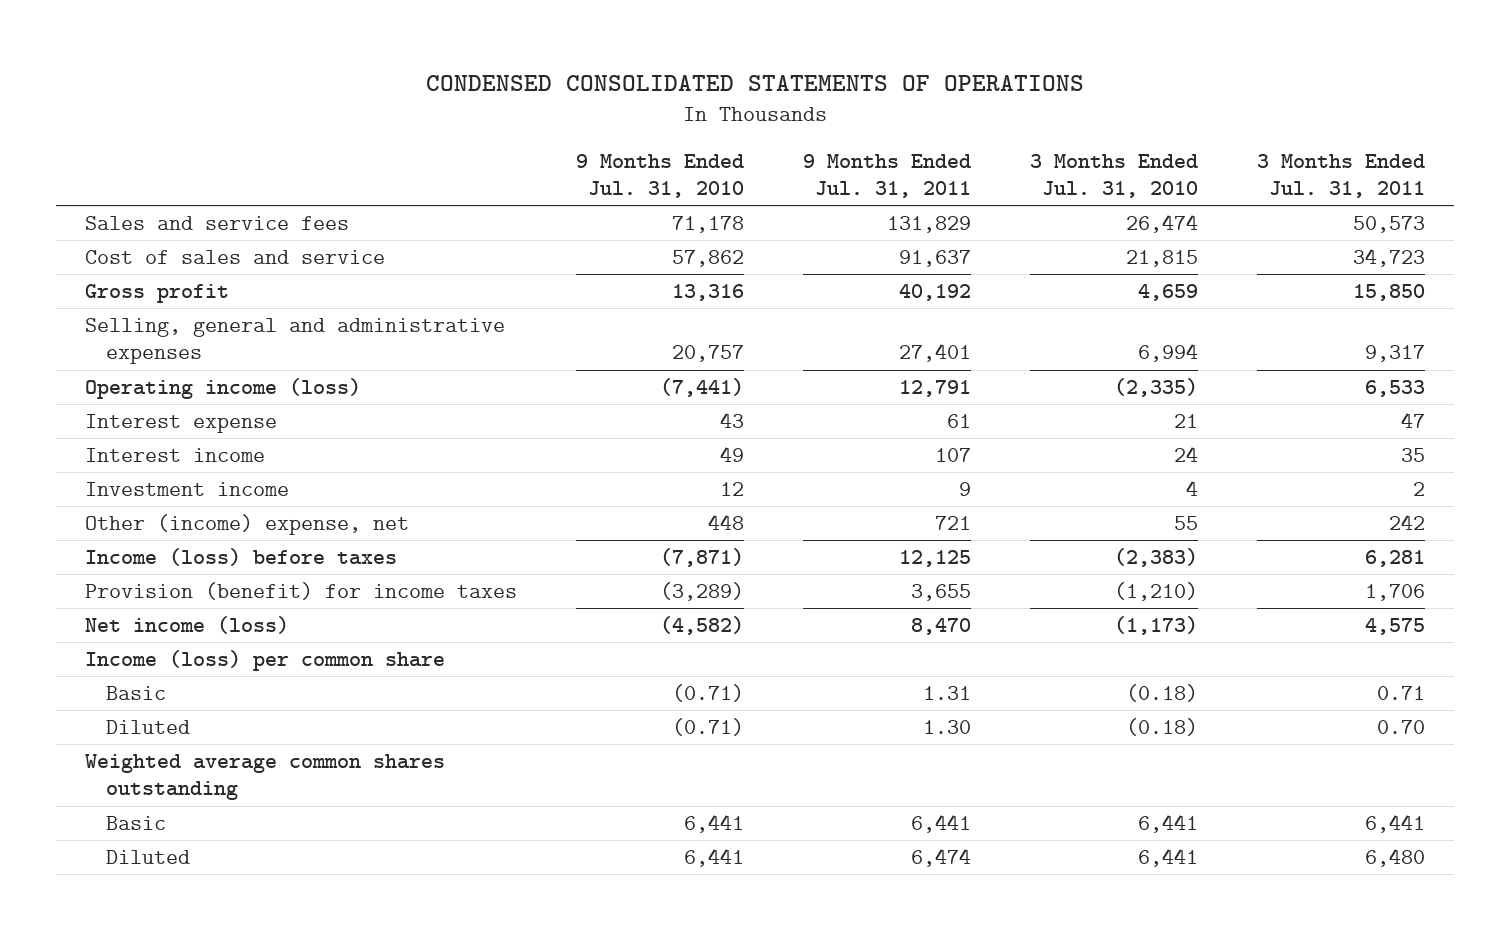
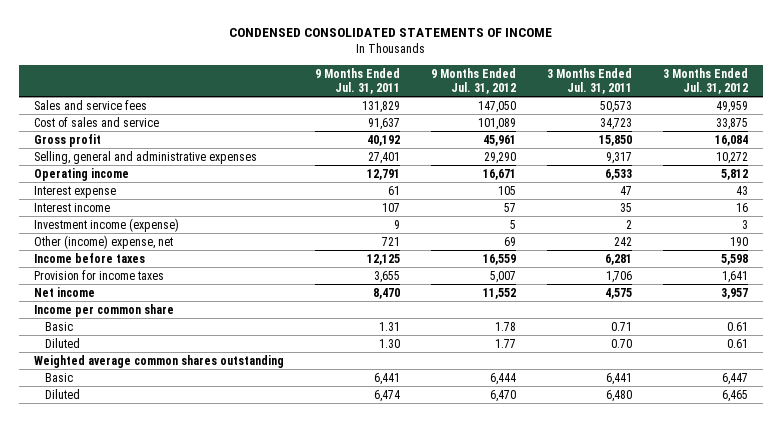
[426,74,1085,91] CONDENSED CONSOLIDATED STATEMENTS OF OPERATIONS -> [229,27,553,37] CONDENSED CONSOLIDATED STATEMENTS OF INCOME
[576,153,745,198] 9 Months Ended Jul. 31, 2010 -> none
[1030,153,1199,198] 3 Months Ended Jul. 31, 2010 -> none
none -> [431,67,517,94] 9 Months Ended Jul. 31, 2012
none -> [662,67,748,94] 3 Months Ended Jul. 31, 2012
[85,378,362,400] Operating income (loss) -> [34,167,130,181] Operating income
[85,482,290,497] Investment income -> [34,217,180,232] Investment income (expense)
[85,548,398,567] Income (loss) before taxes -> [34,252,146,263] Income before taxes
[85,582,518,601] Provision (benefit) for income taxes -> [34,269,165,280] Provision for income taxes
[85,616,290,635] Net income (loss) -> [34,286,96,297] Net income
[85,650,446,672] Income (loss) per common share -> [34,303,175,317] Income per common share

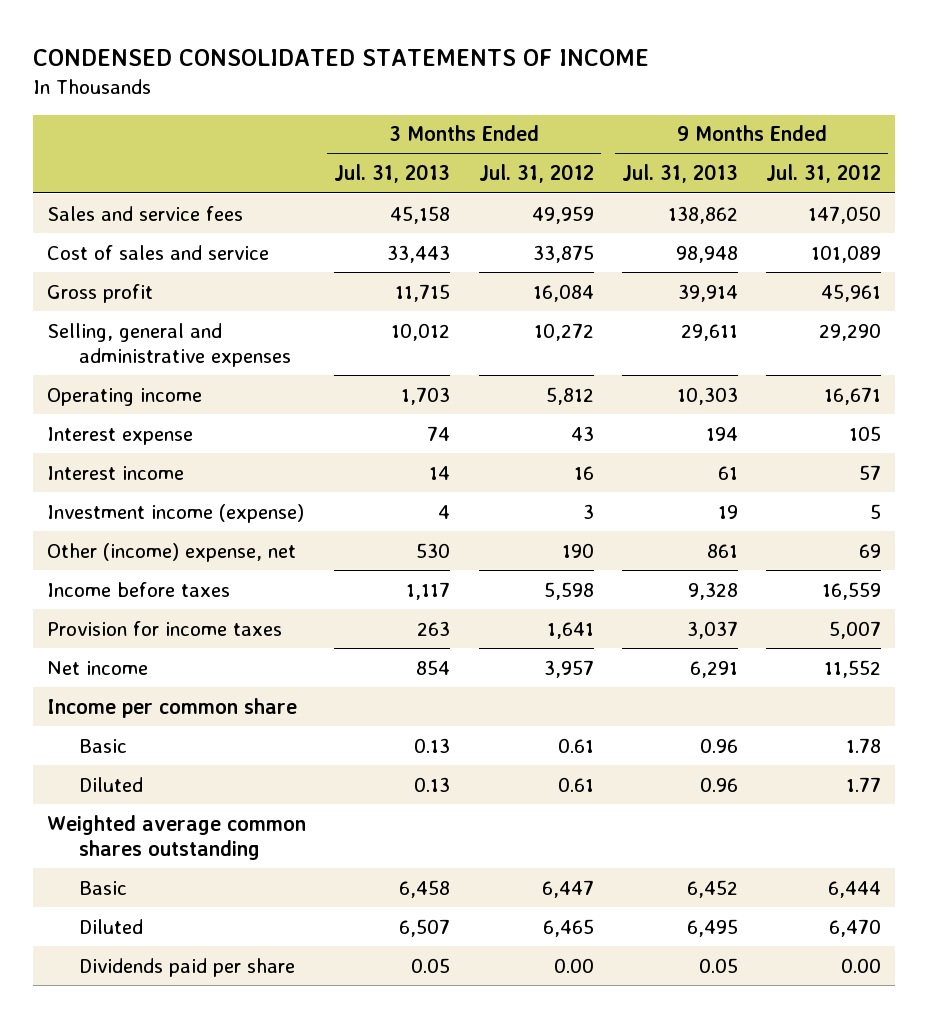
[315,67,401,94] 9 Months Ended Jul. 31, 2011 -> none
[547,67,633,94] 3 Months Ended Jul. 31, 2011 -> none
none -> [334,164,451,184] Jul. 31, 2013
none -> [621,164,738,184] Jul. 31, 2013
none -> [78,957,295,977] Dividends paid per share

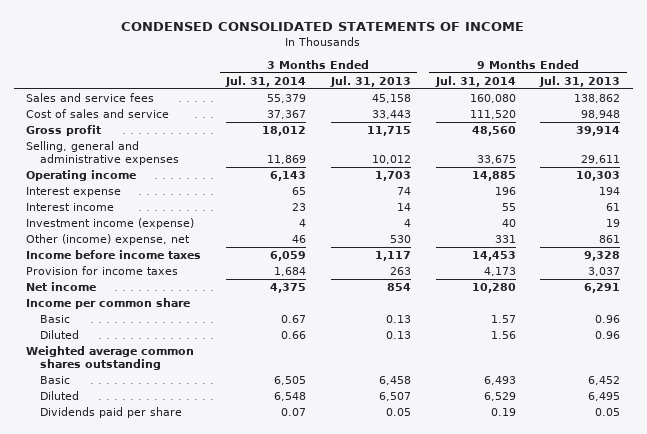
[478,164,594,184] Jul. 31, 2012 -> none
[766,164,882,184] Jul. 31, 2012 -> none
none -> [225,75,307,87] Jul. 31, 2014
none -> [434,75,516,87] Jul. 31, 2014
[47,581,231,597] Income before taxes -> [26,250,202,260] Income before income taxes

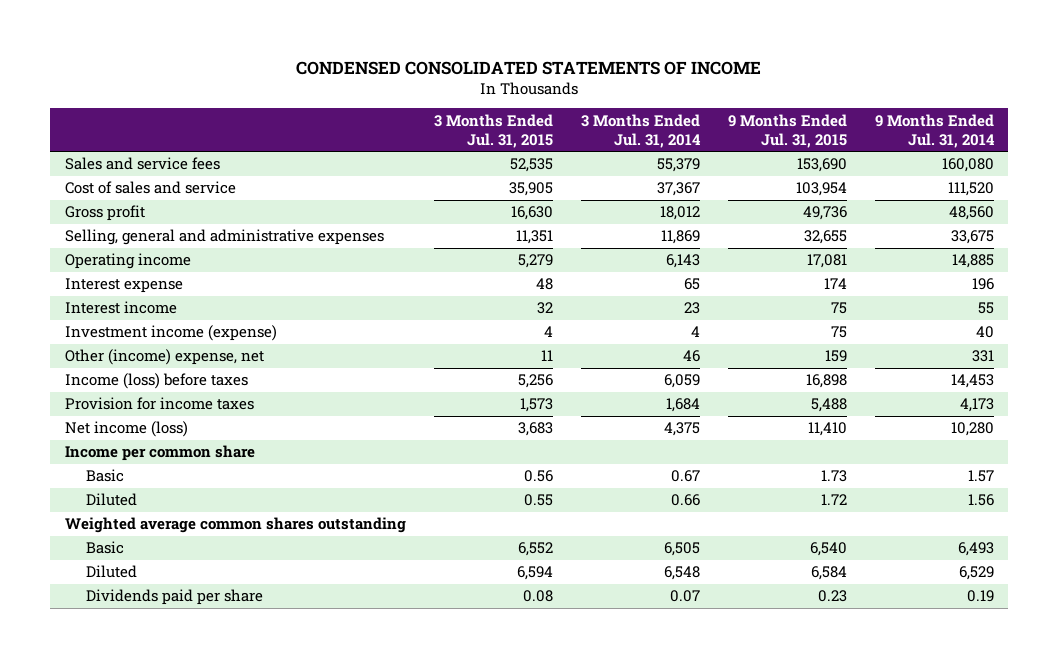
[329,75,411,87] Jul. 31, 2013 -> none
[539,75,621,87] Jul. 31, 2013 -> none
none -> [433,113,553,148] 3 Months Ended Jul. 31, 2015
none -> [727,113,847,148] 9 Months Ended Jul. 31, 2015
[26,250,202,260] Income before income taxes -> [64,373,248,390] Income (loss) before taxes
[26,282,97,292] Net income -> [64,421,188,438] Net income (loss)

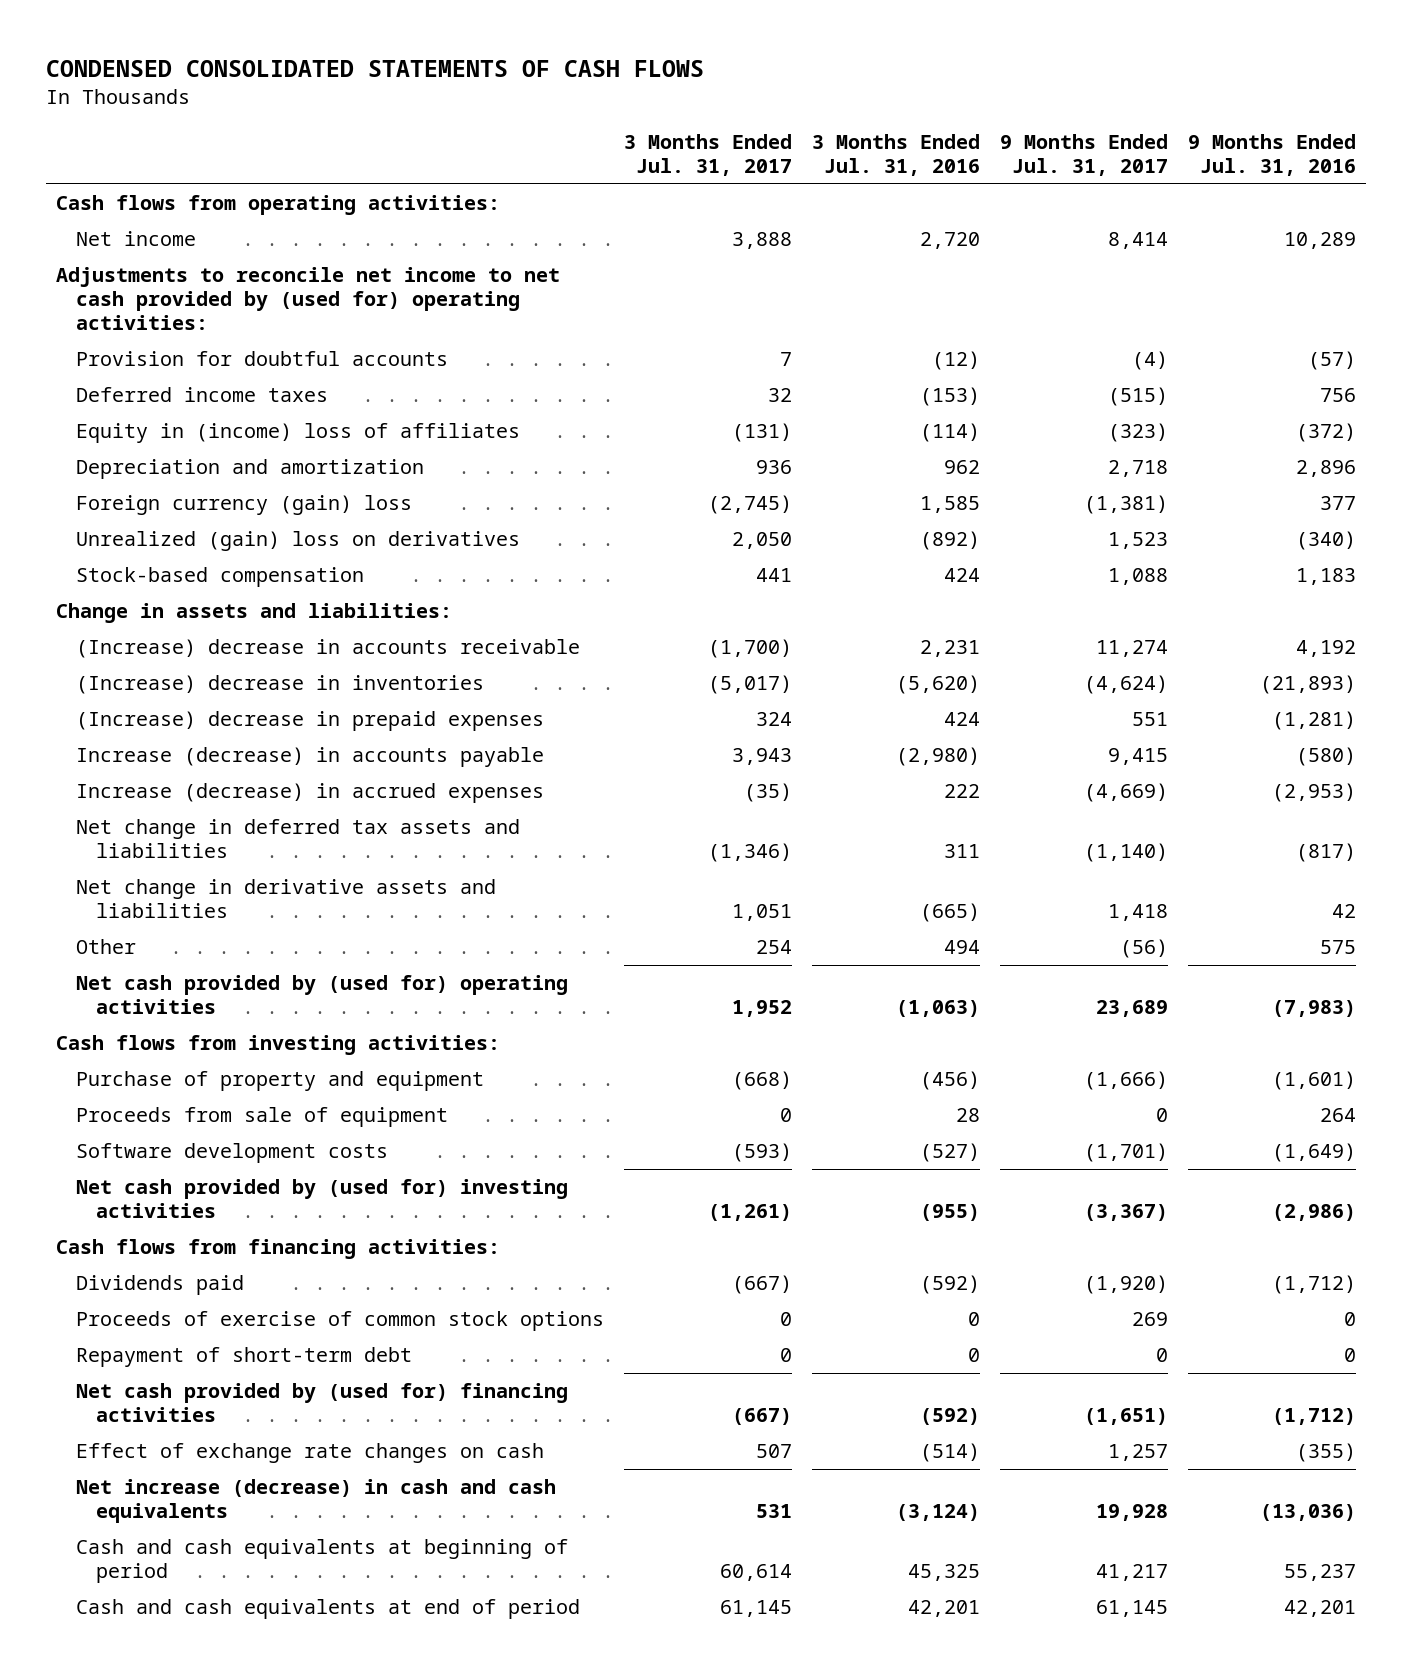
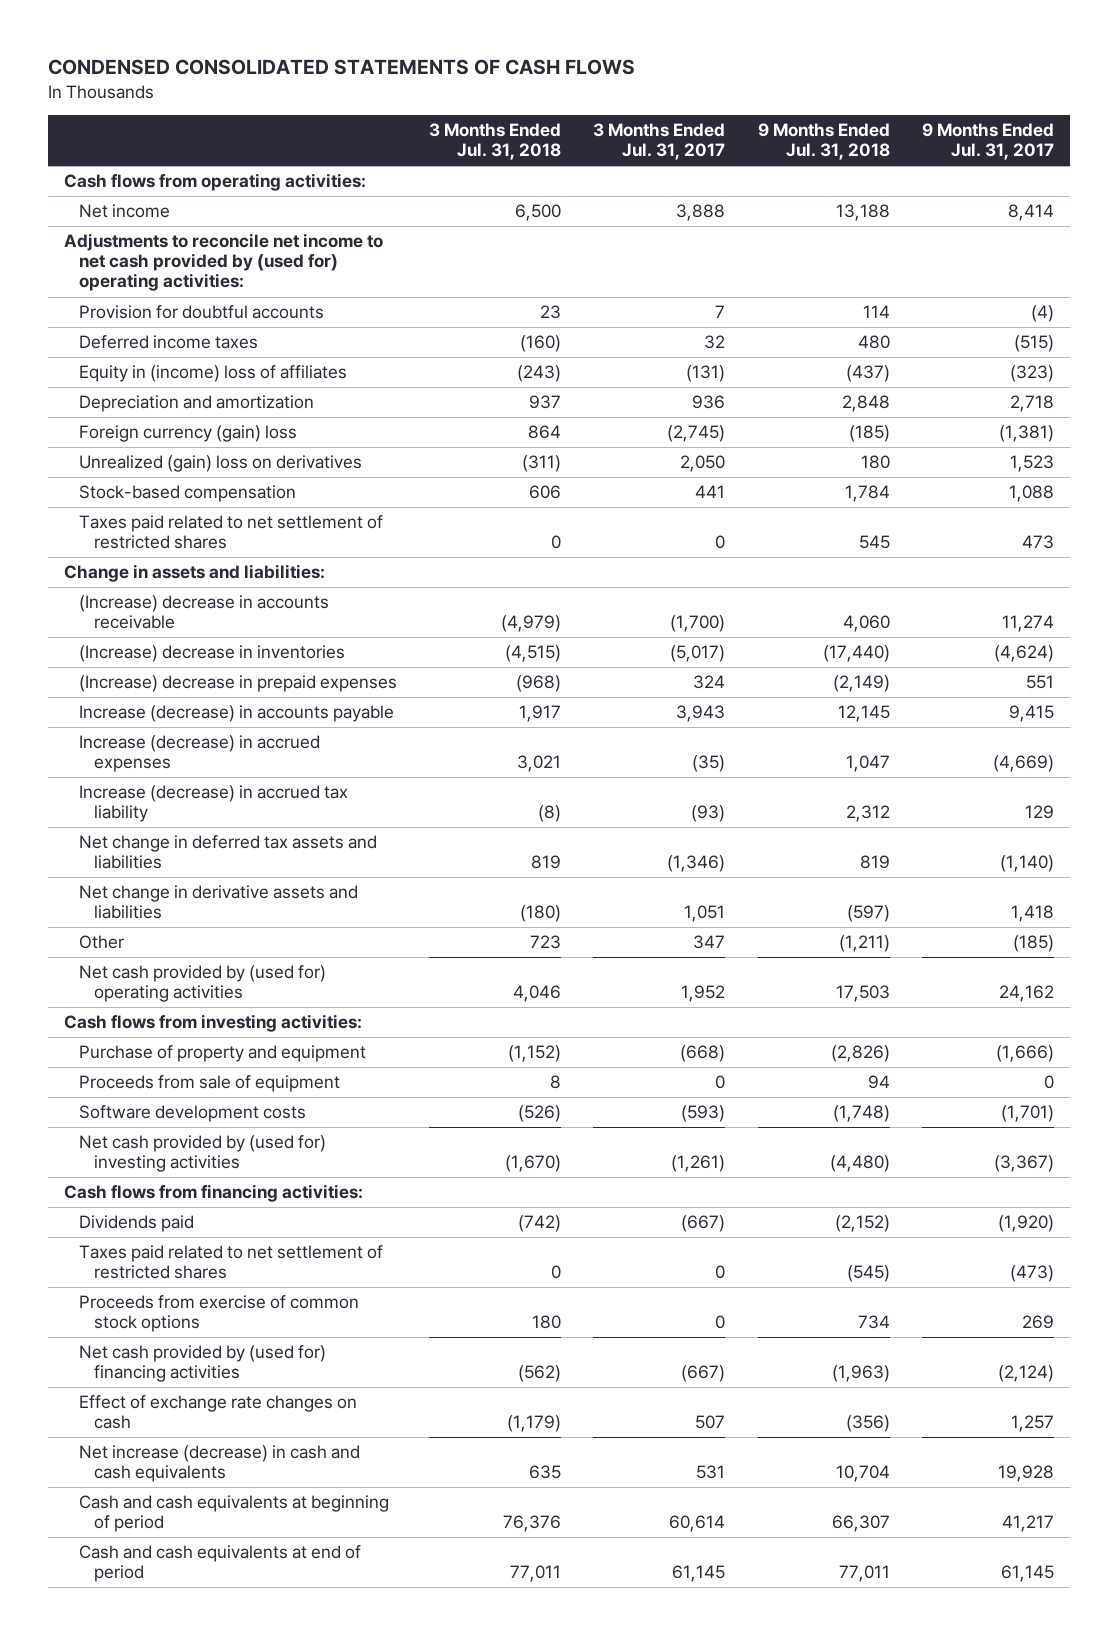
[812,134,981,176] 3 Months Ended Jul. 31, 2016 -> none
[1188,134,1357,176] 9 Months Ended Jul. 31, 2016 -> none
none -> [429,123,562,161] 3 Months Ended Jul. 31, 2018
none -> [757,123,890,161] 9 Months Ended Jul. 31, 2018
none -> [79,515,384,550] Taxes paid related to net settlement of restricted shares
none -> [79,785,349,823] Increase (decrease) in accrued tax liability
[756,940,793,955] 254 -> [693,935,726,950] 347
[1120,939,1169,959] (56) -> [1012,935,1054,953] (185)
[1096,999,1169,1017] 23,689 -> [998,985,1054,1003] 24,162
[76,1347,413,1368] Repayment of short-term debt -> none
none -> [79,1245,384,1280] Taxes paid related to net settlement of restricted shares
[76,1311,605,1332] Proceeds of exercise of common stock options -> [79,1295,360,1333] Proceeds from exercise of common stock options
[1084,1407,1169,1425] (1,651) -> [997,1365,1054,1383] (2,124)

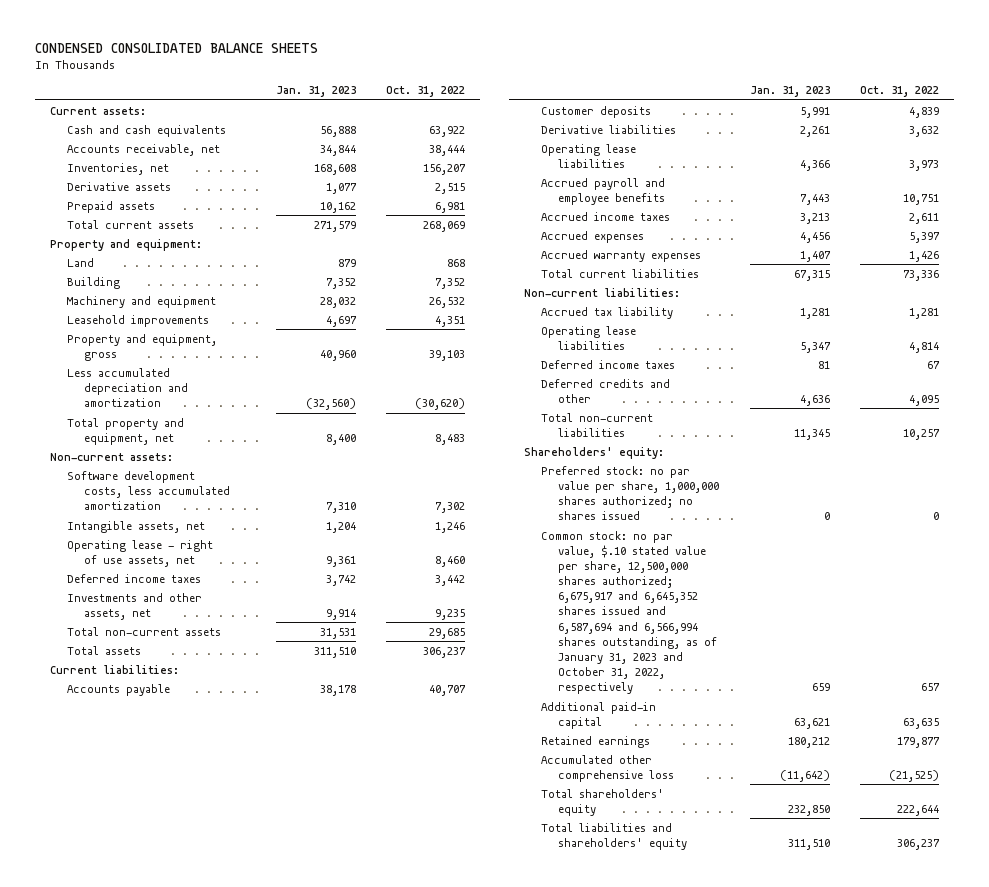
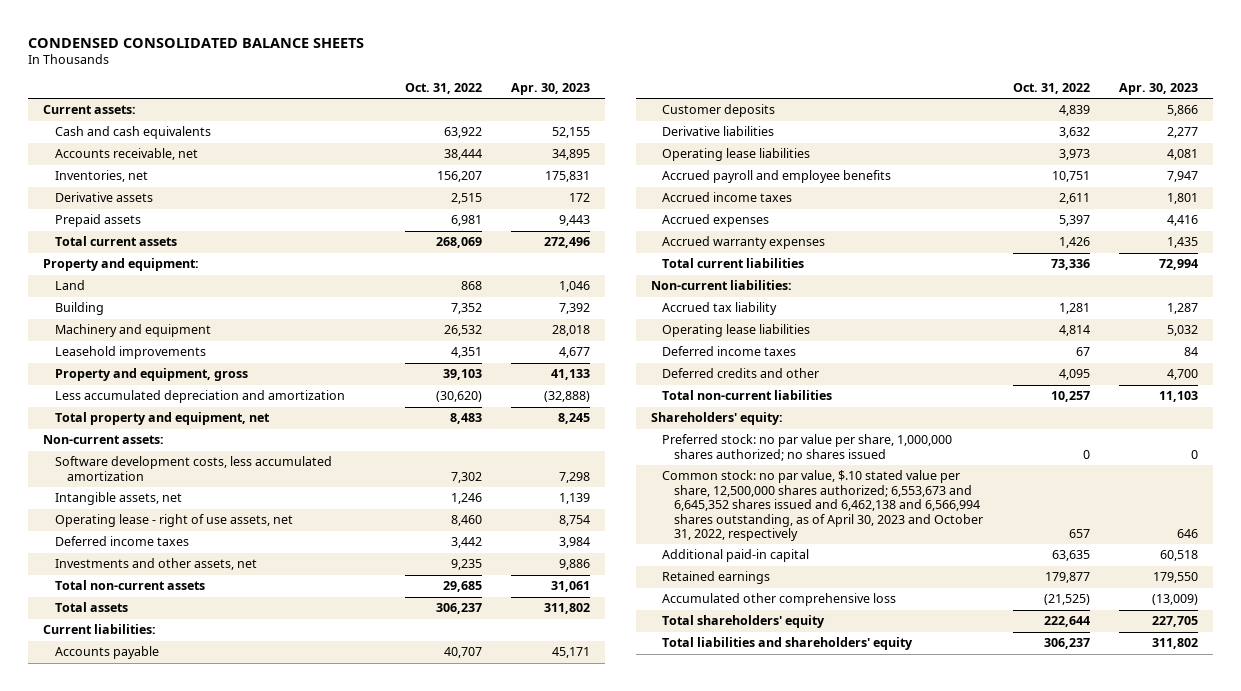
[275,86,356,98] Jan. 31, 2023 -> none
none -> [511,83,591,96] Apr. 30, 2023
[541,530,718,695] Common stock: no par value, $.10 stated value per share, 12,500,000 shares authorized; 6,675,917 and 6,645,352 shares issued and 6,587,694 and 6,566,994 shares outstanding, as of January 31, 2023 and October 31, 2022, respectively -> [662,470,984,541] Common stock: no par value, $.10 stated value per share, 12,500,000 shares authorized; 6,553,673 and 6,645,352 shares issued and 6,462,138 and 6,566,994 shares outstanding, as of April 30, 2023 and October 31, 2022, respectively

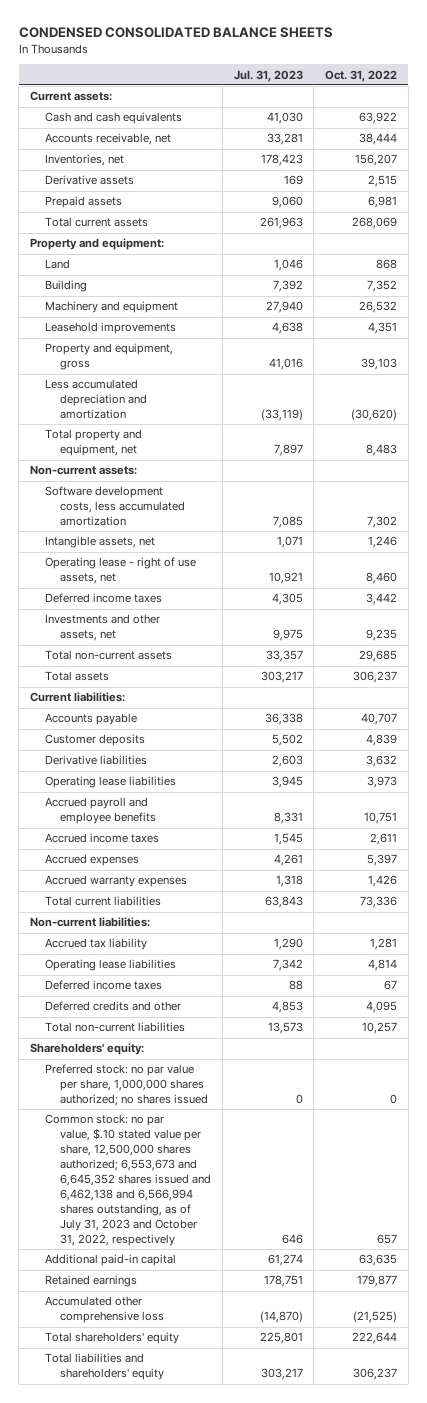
[511,83,591,96] Apr. 30, 2023 -> none
none -> [233,69,303,82] Jul. 31, 2023
[662,470,984,541] Common stock: no par value, $.10 stated value per share, 12,500,000 shares authorized; 6,553,673 and 6,645,352 shares issued and 6,462,138 and 6,566,994 shares outstanding, as of April 30, 2023 and October 31, 2022, respectively -> [45,1114,212,1247] Common stock: no par value, $.10 stated value per share, 12,500,000 shares authorized; 6,553,673 and 6,645,352 shares issued and 6,462,138 and 6,566,994 shares outstanding, as of July 31, 2023 and October 31, 2022, respectively

